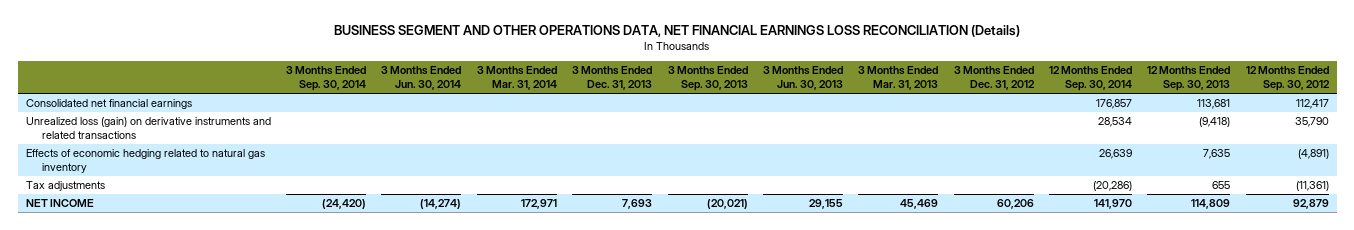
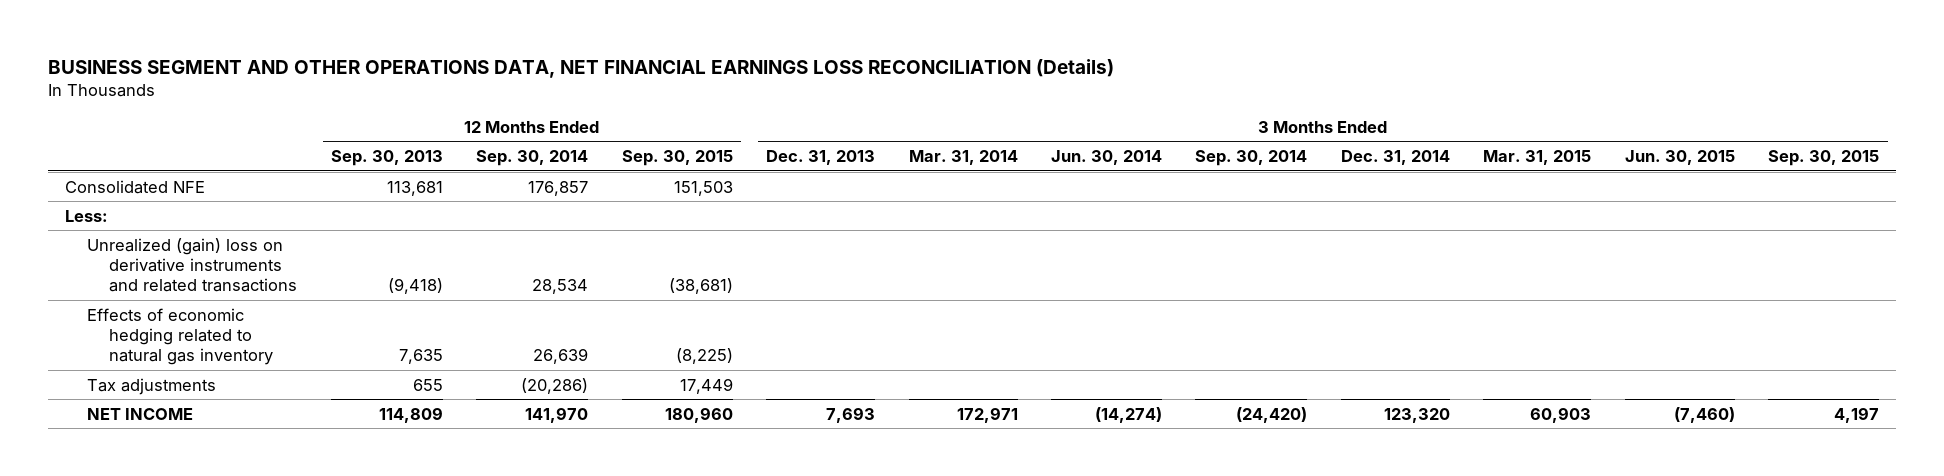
[667,66,748,92] 3 Months Ended Sep. 30, 2013 -> none
[762,66,843,91] 3 Months Ended Jun. 30, 2013 -> none
[858,66,939,91] 3 Months Ended Mar. 31, 2013 -> none
[953,66,1035,91] 3 Months Ended Dec. 31, 2012 -> none
[1245,66,1330,92] 12 Months Ended Sep. 30, 2012 -> none
none -> [621,150,733,167] Sep. 30, 2015
none -> [1340,150,1450,166] Dec. 31, 2014
none -> [1483,150,1592,166] Mar. 31, 2015
none -> [1624,150,1735,166] Jun. 30, 2015
none -> [1768,150,1880,167] Sep. 30, 2015
[25,99,192,110] Consolidated net financial earnings -> [65,179,206,194] Consolidated NFE
none -> [65,209,109,222] Less:
[25,117,271,139] Unrealized loss (gain) on derivative instruments and related transactions -> [87,237,298,293] Unrealized (gain) loss on derivative instruments and related transactions

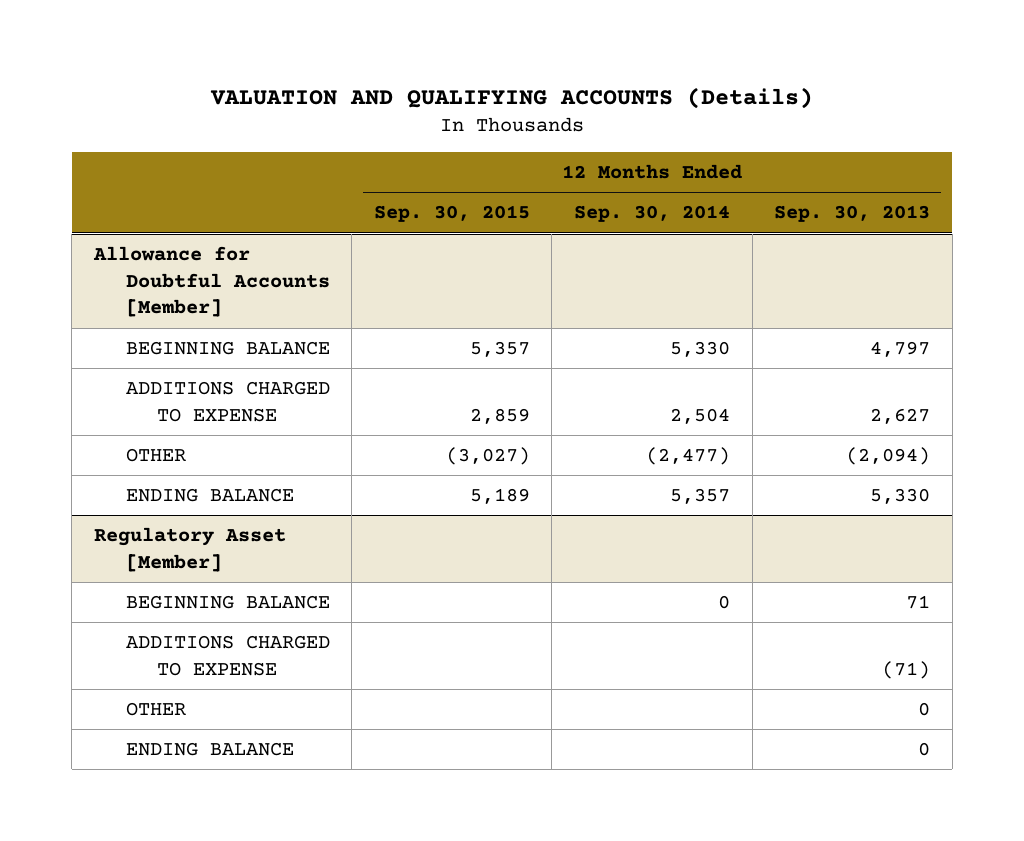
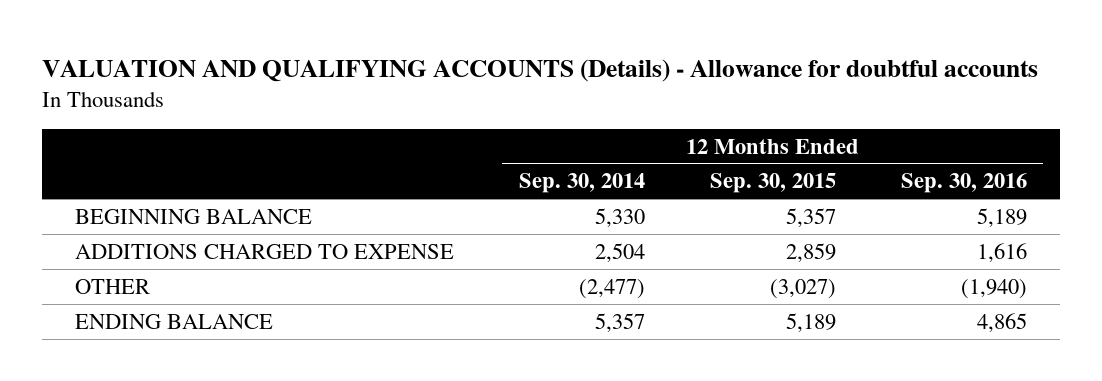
[210,86,814,109] VALUATION AND QUALIFYING ACCOUNTS (Details) -> [41,58,1038,82] VALUATION AND QUALIFYING ACCOUNTS (Details) - Allowance for doubtful accounts
[774,205,931,223] Sep. 30, 2013 -> none
none -> [901,173,1028,194] Sep. 30, 2016
[92,246,330,318] Allowance for Doubtful Accounts [Member] -> none
[93,527,286,572] Regulatory Asset [Member] -> none
[125,595,330,610] BEGINNING BALANCE -> none
[125,635,330,676] ADDITIONS CHARGED TO EXPENSE -> none
[125,702,186,717] OTHER -> none
[125,742,294,757] ENDING BALANCE -> none

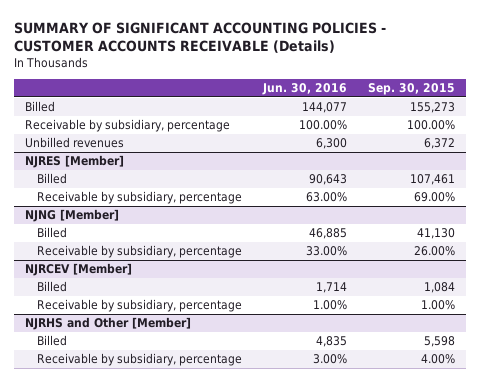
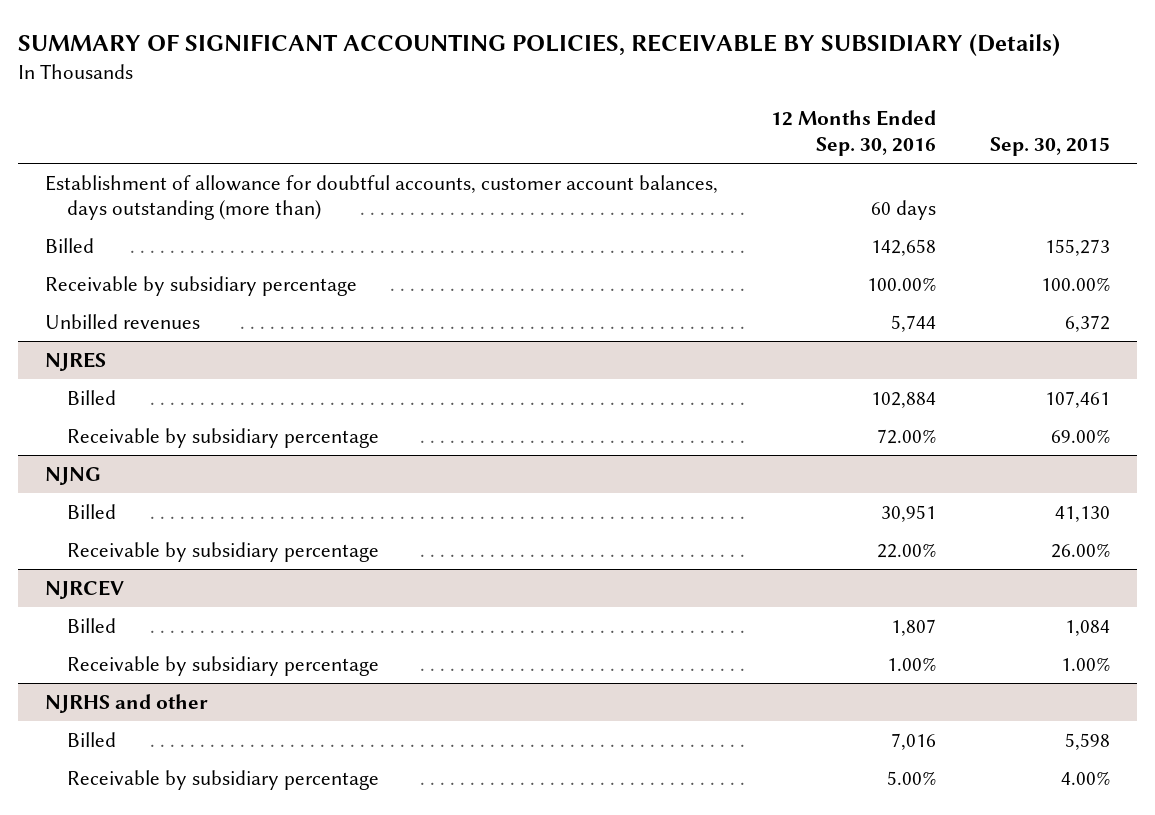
[14,21,387,53] SUMMARY OF SIGNIFICANT ACCOUNTING POLICIES - CUSTOMER ACCOUNTS RECEIVABLE (Details) -> [18,33,1061,56] SUMMARY OF SIGNIFICANT ACCOUNTING POLICIES, RECEIVABLE BY SUBSIDIARY (Details)
[262,83,348,96] Jun. 30, 2016 -> none
none -> [771,110,937,156] 12 Months Ended Sep. 30, 2016
none -> [44,174,718,221] Establishment of allowance for doubtful accounts, customer account balances, days outstanding (more than)
[24,119,230,133] Receivable by subsidiary, percentage -> [44,275,357,296] Receivable by subsidiary percentage
[24,155,124,169] NJRES [Member] -> [44,351,106,371] NJRES
[37,191,243,205] Receivable by subsidiary, percentage -> [67,427,380,448] Receivable by subsidiary percentage
[24,209,119,223] NJNG [Member] -> [44,466,101,485] NJNG
[37,245,243,259] Receivable by subsidiary, percentage -> [67,541,380,562] Receivable by subsidiary percentage
[24,263,132,277] NJRCEV [Member] -> [44,579,124,599] NJRCEV
[37,299,243,313] Receivable by subsidiary, percentage -> [67,655,380,676] Receivable by subsidiary percentage
[24,317,191,331] NJRHS and Other [Member] -> [44,693,208,713] NJRHS and other
[37,353,243,367] Receivable by subsidiary, percentage -> [67,769,380,790] Receivable by subsidiary percentage

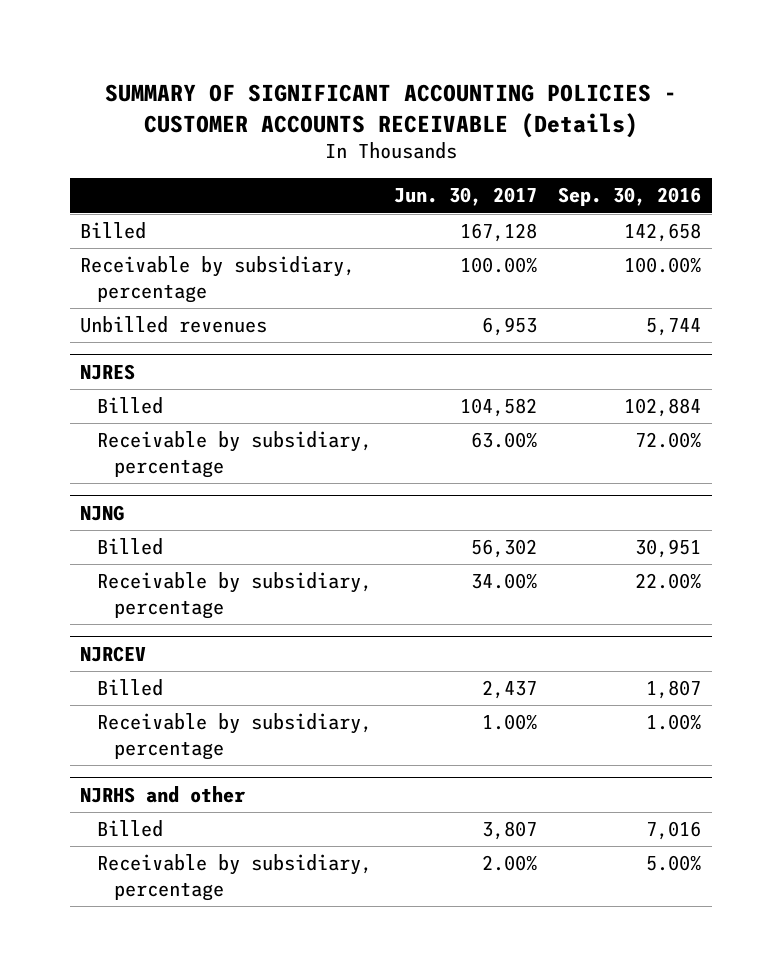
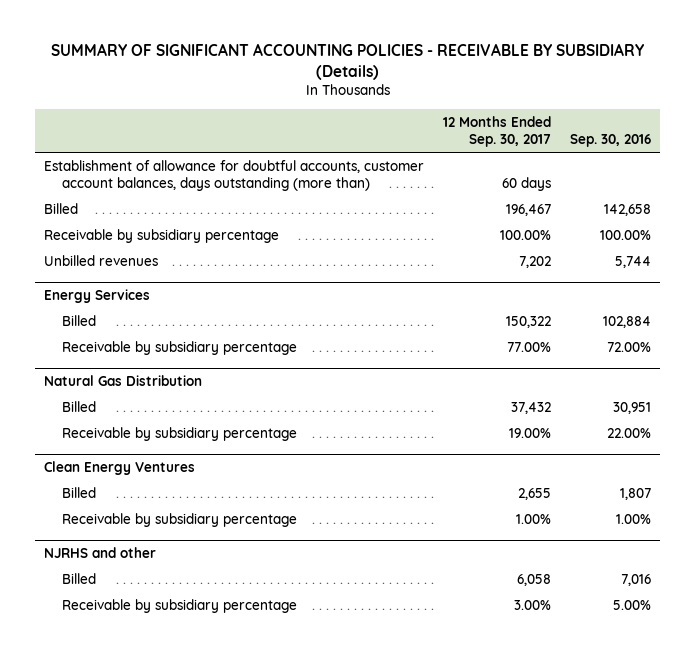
[104,83,677,138] SUMMARY OF SIGNIFICANT ACCOUNTING POLICIES - CUSTOMER ACCOUNTS RECEIVABLE (Details) -> [50,42,644,81] SUMMARY OF SIGNIFICANT ACCOUNTING POLICIES - RECEIVABLE BY SUBSIDIARY (Details)
[393,187,537,207] Jun. 30, 2017 -> none
none -> [443,115,552,148] 12 Months Ended Sep. 30, 2017
none -> [44,159,425,192] Establishment of allowance for doubtful accounts, customer account balances, days outstanding (more than)
[80,256,356,303] Receivable by subsidiary, percentage -> [44,228,280,243] Receivable by subsidiary percentage
[80,363,136,380] NJRES -> [44,289,151,304] Energy Services
[97,431,373,478] Receivable by subsidiary, percentage -> [61,340,297,355] Receivable by subsidiary percentage
[80,504,125,521] NJNG -> [44,375,203,387] Natural Gas Distribution
[97,572,373,619] Receivable by subsidiary, percentage -> [61,426,297,441] Receivable by subsidiary percentage
[80,645,147,662] NJRCEV -> [44,461,196,476] Clean Energy Ventures
[97,713,373,760] Receivable by subsidiary, percentage -> [61,512,297,527] Receivable by subsidiary percentage
[97,854,373,901] Receivable by subsidiary, percentage -> [61,598,297,613] Receivable by subsidiary percentage

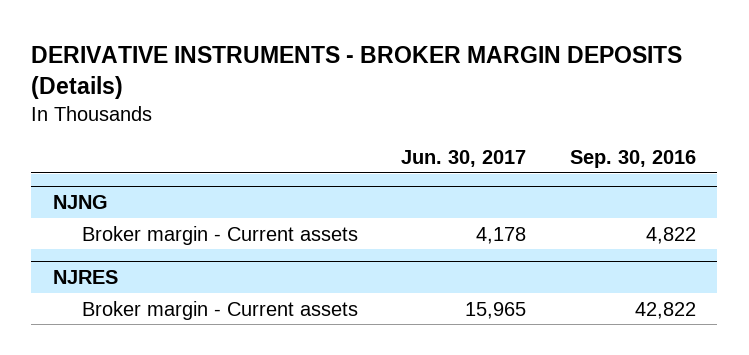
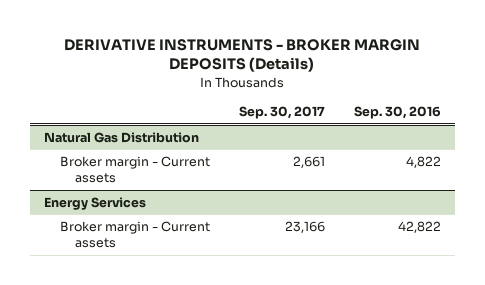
[401,150,527,168] Jun. 30, 2017 -> none
none -> [238,106,325,120] Sep. 30, 2017
[53,195,109,210] NJNG -> [44,131,200,143] Natural Gas Distribution
[53,270,119,285] NJRES -> [44,196,147,210] Energy Services

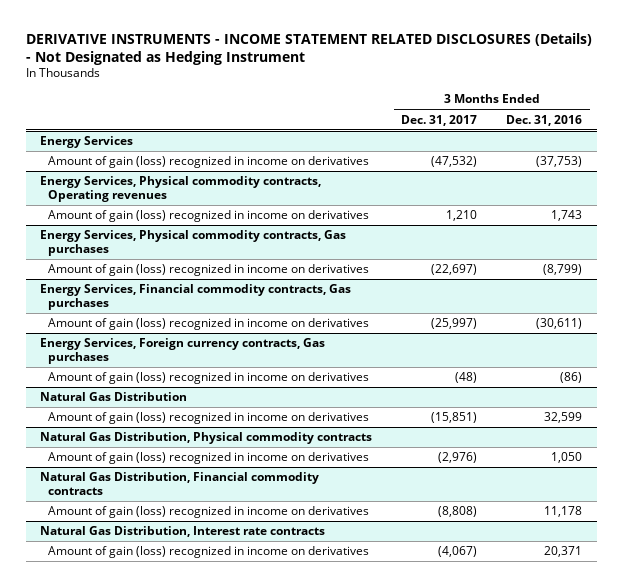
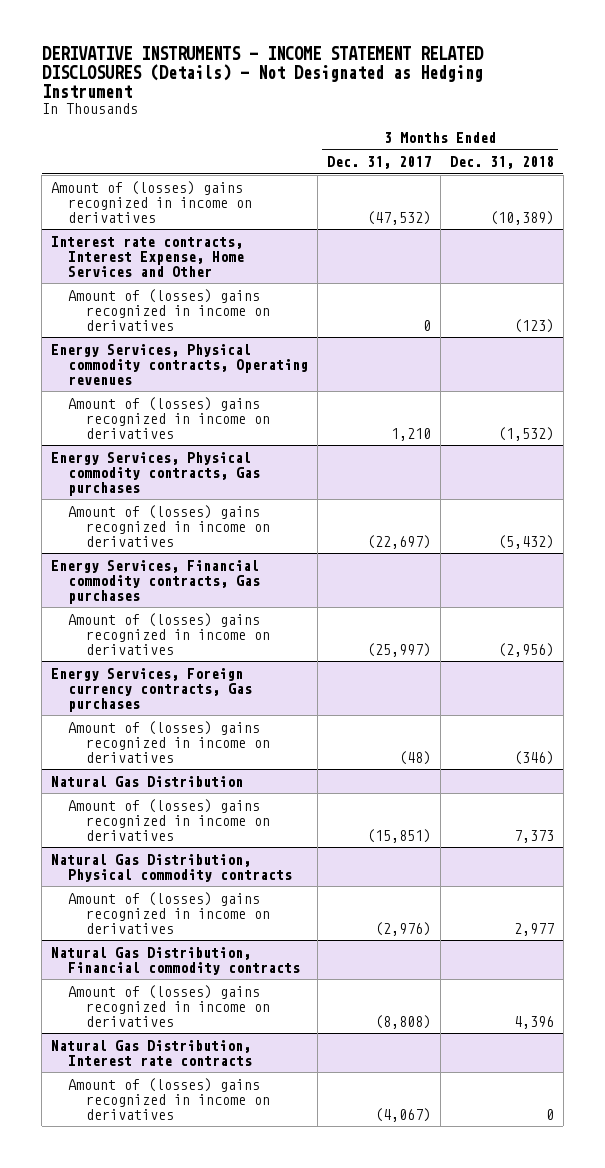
[506,114,583,126] Dec. 31, 2016 -> none
none -> [449,156,554,170] Dec. 31, 2018
[40,136,134,149] Energy Services -> none
[48,156,370,169] Amount of gain (loss) recognized in income on derivatives -> [50,180,253,223] Amount of (losses) gains recognized in income on derivatives
none -> [50,235,245,277] Interest rate contracts, Interest Expense, Home Services and Other
none -> [68,288,271,331] Amount of (losses) gains recognized in income on derivatives
[48,210,370,223] Amount of gain (loss) recognized in income on derivatives -> [68,396,271,439] Amount of (losses) gains recognized in income on derivatives
[48,264,370,277] Amount of gain (loss) recognized in income on derivatives -> [68,504,271,547] Amount of (losses) gains recognized in income on derivatives
[48,318,370,331] Amount of gain (loss) recognized in income on derivatives -> [68,612,271,655] Amount of (losses) gains recognized in income on derivatives
[48,372,370,385] Amount of gain (loss) recognized in income on derivatives -> [68,720,271,763] Amount of (losses) gains recognized in income on derivatives
[48,412,370,425] Amount of gain (loss) recognized in income on derivatives -> [68,798,271,841] Amount of (losses) gains recognized in income on derivatives
[48,452,370,465] Amount of gain (loss) recognized in income on derivatives -> [68,891,271,934] Amount of (losses) gains recognized in income on derivatives
[48,506,370,519] Amount of gain (loss) recognized in income on derivatives -> [68,984,271,1027] Amount of (losses) gains recognized in income on derivatives
[48,546,370,559] Amount of gain (loss) recognized in income on derivatives -> [68,1077,271,1120] Amount of (losses) gains recognized in income on derivatives

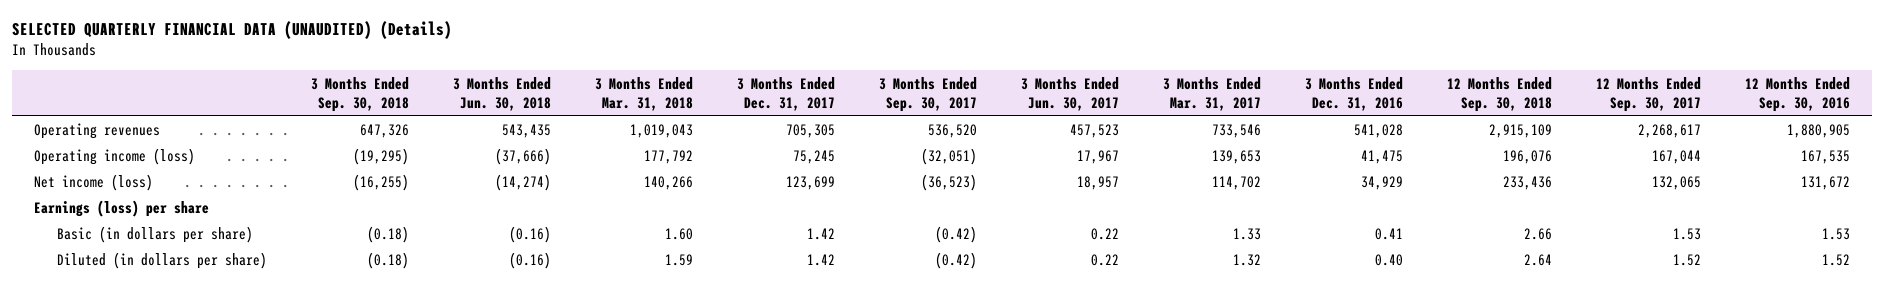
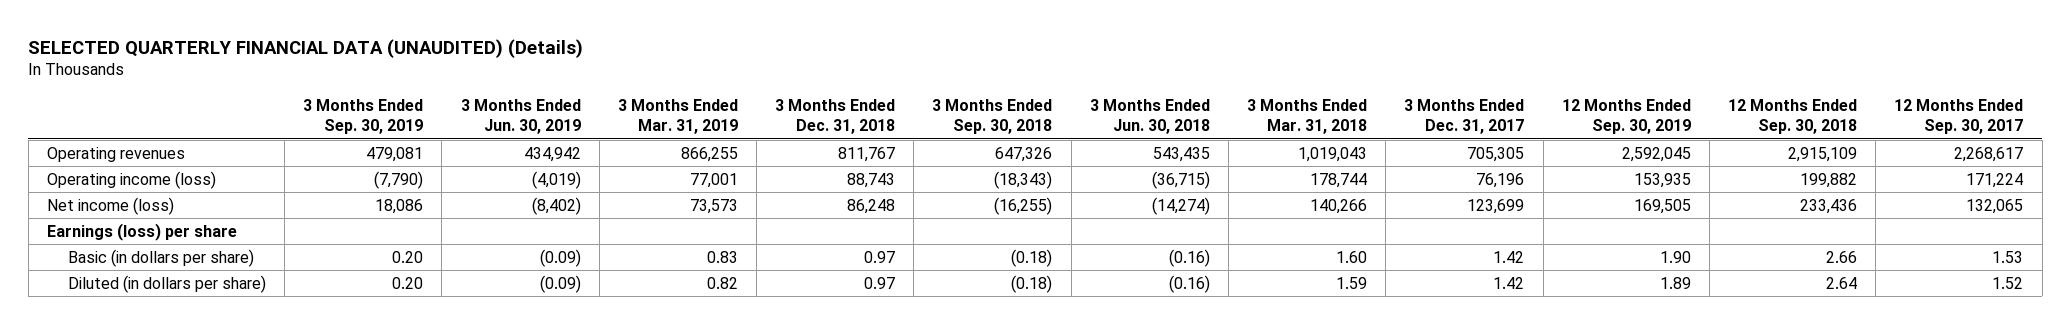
[878,76,977,113] 3 Months Ended Sep. 30, 2017 -> none
[1020,76,1119,112] 3 Months Ended Jun. 30, 2017 -> none
[1162,76,1261,112] 3 Months Ended Mar. 31, 2017 -> none
[1304,76,1403,112] 3 Months Ended Dec. 31, 2016 -> none
[1744,76,1850,113] 12 Months Ended Sep. 30, 2016 -> none
none -> [303,98,424,135] 3 Months Ended Sep. 30, 2019
none -> [460,98,581,135] 3 Months Ended Jun. 30, 2019
none -> [617,98,738,135] 3 Months Ended Mar. 31, 2019
none -> [775,98,896,135] 3 Months Ended Dec. 31, 2018
none -> [1561,98,1691,135] 12 Months Ended Sep. 30, 2019
[352,148,409,166] (19,295) -> [994,170,1053,189] (18,343)
[494,148,551,166] (37,666) -> [1151,170,1210,189] (36,715)
[643,150,693,165] 177,792 -> [1310,172,1368,188] 178,744
[792,150,835,165] 75,245 -> [1476,172,1525,188] 76,196
[1502,150,1552,165] 196,076 -> [1800,172,1858,188] 199,882
[1651,150,1701,165] 167,044 -> [1966,172,2024,188] 171,224

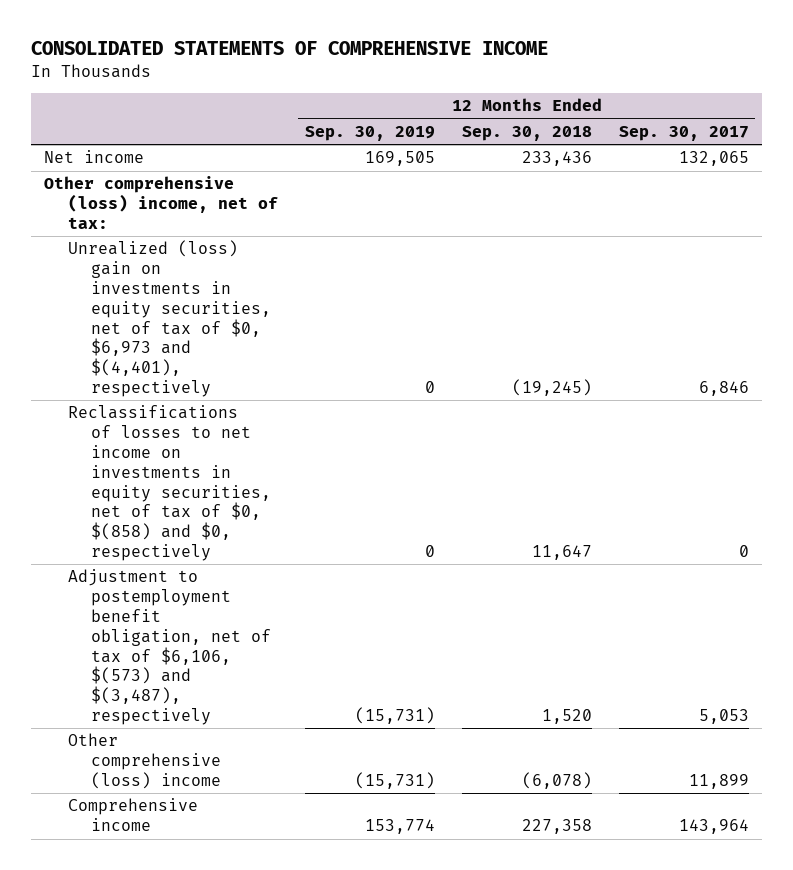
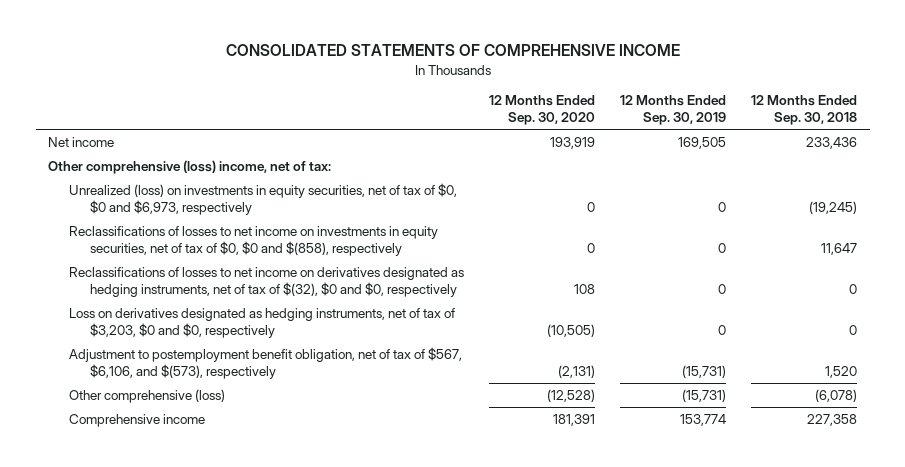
[618,125,749,141] Sep. 30, 2017 -> none
none -> [489,95,596,125] 12 Months Ended Sep. 30, 2020
[67,240,272,397] Unrealized (loss) gain on investments in equity securities, net of tax of $0, $6,973 and $(4,401), respectively -> [68,183,457,215] Unrealized (loss) on investments in equity securities, net of tax of $0, $0 and $6,973, respectively
[67,405,272,561] Reclassifications of losses to net income on investments in equity securities, net of tax of $0, $(858) and $0, respectively -> [68,226,438,256] Reclassifications of losses to net income on investments in equity securities, net of tax of $0, $0 and $(858), respectively
none -> [68,267,464,297] Reclassifications of losses to net income on derivatives designated as hedging instruments, net of tax of $(32), $0 and $0, respectively
none -> [68,308,455,338] Loss on derivatives designated as hedging instruments, net of tax of $3,203, $0 and $0, respectively
[67,569,272,725] Adjustment to postemployment benefit obligation, net of tax of $6,106, $(573) and $(3,487), respectively -> [68,347,462,379] Adjustment to postemployment benefit obligation, net of tax of $567, $6,106, and $(573), respectively
[67,733,222,790] Other comprehensive (loss) income -> [68,389,225,404] Other comprehensive (loss)

